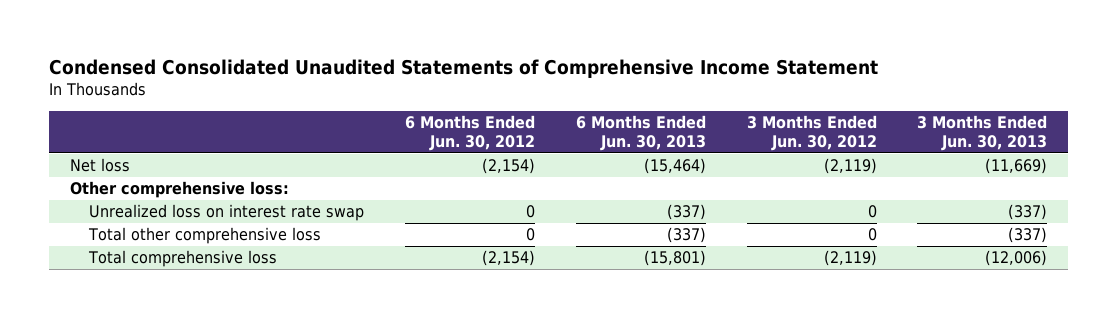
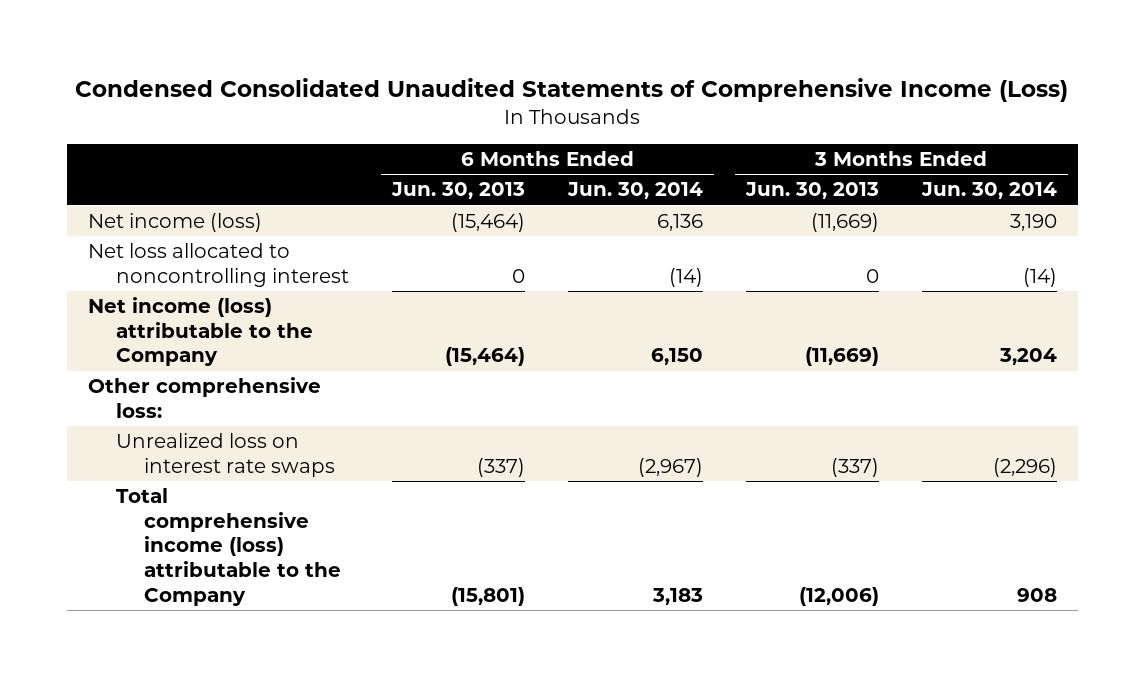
[49,58,879,78] Condensed Consolidated Unaudited Statements of Comprehensive Income Statement -> [75,78,1069,103] Condensed Consolidated Unaudited Statements of Comprehensive Income (Loss)
[404,115,535,151] 6 Months Ended Jun. 30, 2012 -> none
[746,115,877,151] 3 Months Ended Jun. 30, 2012 -> none
none -> [567,182,704,200] Jun. 30, 2014
none -> [920,182,1057,200] Jun. 30, 2014
none -> [88,213,263,233] Net income (loss)
none -> [88,243,350,287] Net loss allocated to noncontrolling interest
[69,158,130,173] Net loss -> [88,297,314,367] Net income (loss) attributable to the Company
[87,227,321,245] Total other comprehensive loss -> none
[88,204,364,222] Unrealized loss on interest rate swap -> [116,433,336,477] Unrealized loss on interest rate swaps
[87,250,277,268] Total comprehensive loss -> [116,488,342,606] Total comprehensive income (loss) attributable to the Company

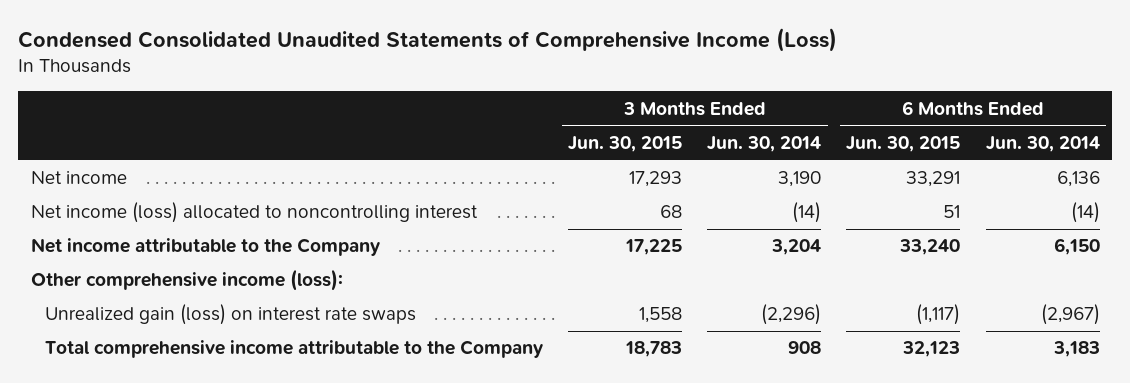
[391,182,526,200] Jun. 30, 2013 -> none
[744,182,879,200] Jun. 30, 2013 -> none
none -> [567,135,682,152] Jun. 30, 2015
none -> [846,135,961,152] Jun. 30, 2015
[88,213,263,233] Net income (loss) -> [30,171,127,185] Net income
[88,243,350,287] Net loss allocated to noncontrolling interest -> [30,202,478,224] Net income (loss) allocated to noncontrolling interest
[88,297,314,367] Net income (loss) attributable to the Company -> [30,238,380,257] Net income attributable to the Company
[88,377,322,418] Other comprehensive loss: -> [30,269,343,292] Other comprehensive income (loss):
[116,433,336,477] Unrealized loss on interest rate swaps -> [44,304,416,326] Unrealized gain (loss) on interest rate swaps
[116,488,342,606] Total comprehensive income (loss) attributable to the Company -> [44,340,543,359] Total comprehensive income attributable to the Company

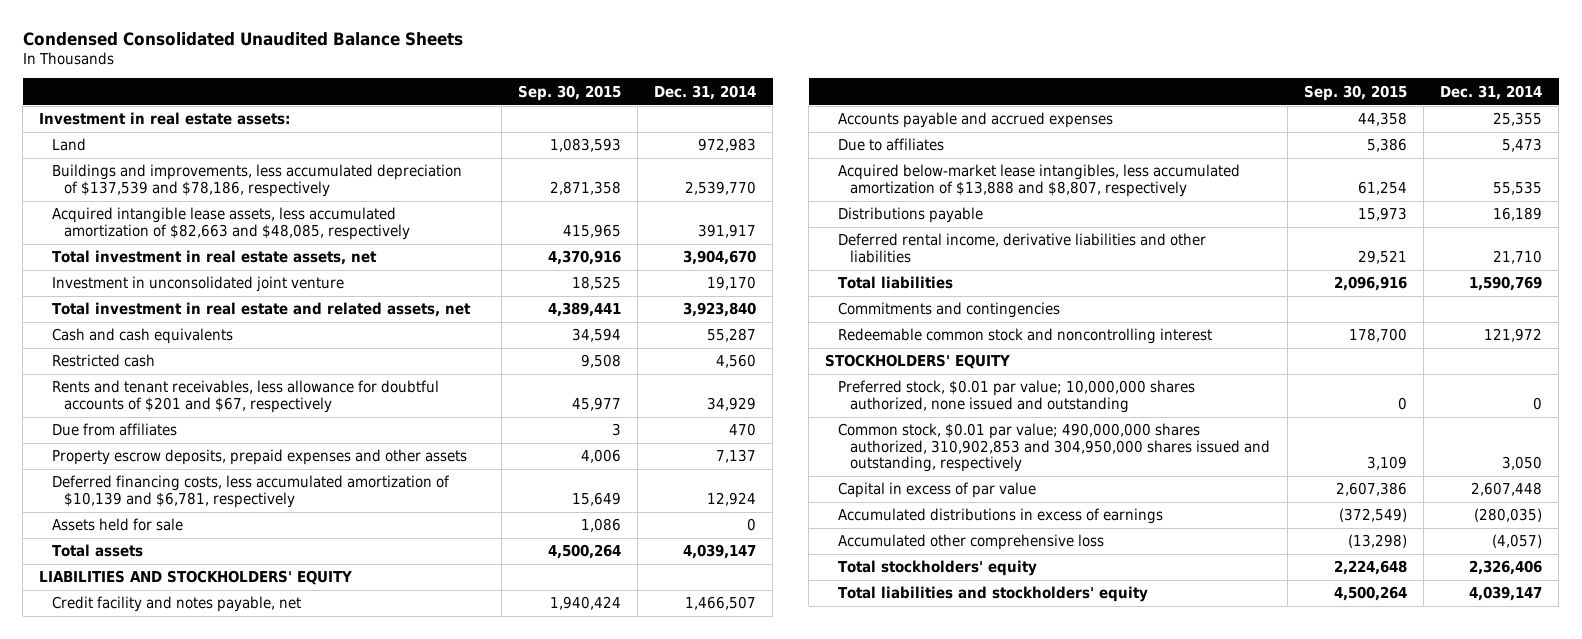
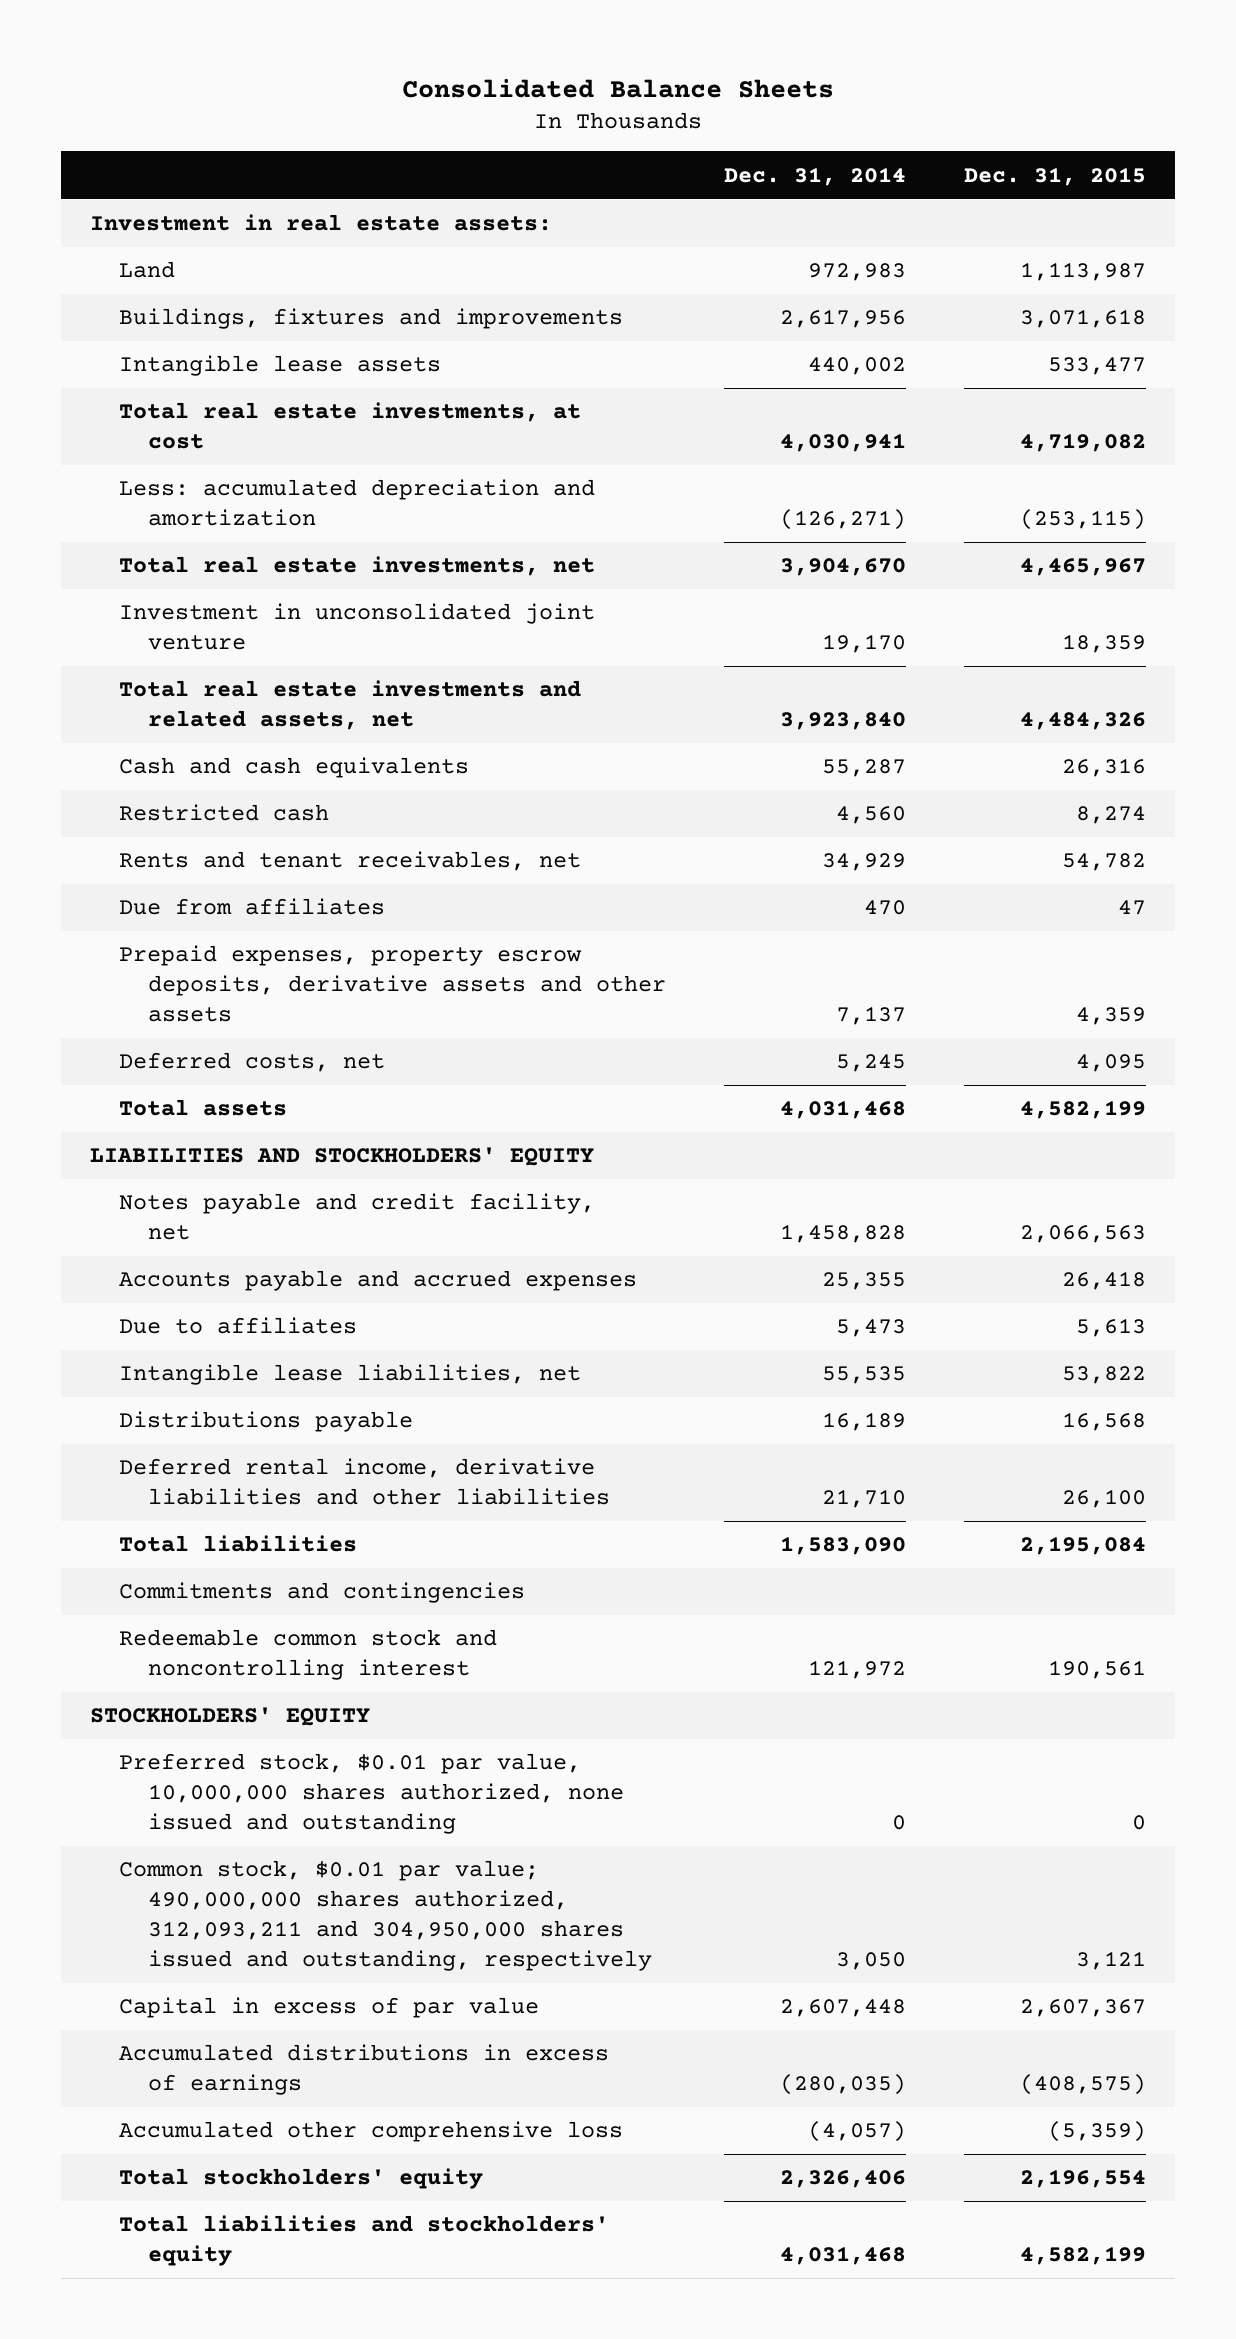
[22,31,463,46] Condensed Consolidated Unaudited Balance Sheets -> [401,78,834,98] Consolidated Balance Sheets
[517,84,621,101] Sep. 30, 2015 -> none
none -> [964,166,1147,186] Dec. 31, 2015
[51,164,462,197] Buildings and improvements, less accumulated depreciation of $137,539 and $78,186, respectively -> none
[51,207,411,240] Acquired intangible lease assets, less accumulated amortization of $82,663 and $48,085, respectively -> none
none -> [118,308,623,330] Buildings, fixtures and improvements
none -> [118,355,441,377] Intangible lease assets
none -> [118,402,581,450] Total real estate investments, at cost
none -> [118,479,595,527] Less: accumulated depreciation and amortization
[51,250,377,266] Total investment in real estate assets, net -> [118,556,595,577] Total real estate investments, net
[51,302,471,318] Total investment in real estate and related assets, net -> [118,680,581,731] Total real estate investments and related assets, net
[51,380,439,413] Rents and tenant receivables, less allowance for doubtful accounts of $201 and $67, respectively -> [118,851,581,872] Rents and tenant receivables, net
[51,475,450,508] Deferred financing costs, less accumulated amortization of $10,139 and $6,781, respectively -> none
[51,518,183,532] Assets held for sale -> none
[51,449,467,466] Property escrow deposits, prepaid expenses and other assets -> [118,945,666,1023] Prepaid expenses, property escrow deposits, derivative assets and other assets
none -> [118,1052,385,1073] Deferred costs, net
[683,544,757,560] 4,039,147 -> [779,1100,906,1120] 4,031,468
[51,596,301,613] Credit facility and notes payable, net -> [118,1193,595,1241] Notes payable and credit facility, net
[685,596,757,611] 1,466,507 -> [779,1224,906,1244] 1,458,828
[837,164,1240,197] Acquired below-market lease intangibles, less accumulated amortization of $13,888 and $8,807, respectively -> [118,1364,581,1386] Intangible lease liabilities, net
[1469,276,1543,292] 1,590,769 -> [779,1536,906,1556] 1,583,090
[837,380,1195,413] Preferred stock, $0.01 par value; 10,000,000 shares authorized, none issued and outstanding -> [118,1753,624,1835] Preferred stock, $0.01 par value, 10,000,000 shares authorized, none issued and outstanding
[837,423,1271,473] Common stock, $0.01 par value; 490,000,000 shares authorized, 310,902,853 and 304,950,000 shares issued and outstanding, respectively -> [118,1860,652,1972] Common stock, $0.01 par value; 490,000,000 shares authorized, 312,093,211 and 304,950,000 shares issued and outstanding, respectively
[1469,586,1543,602] 4,039,147 -> [779,2246,906,2266] 4,031,468

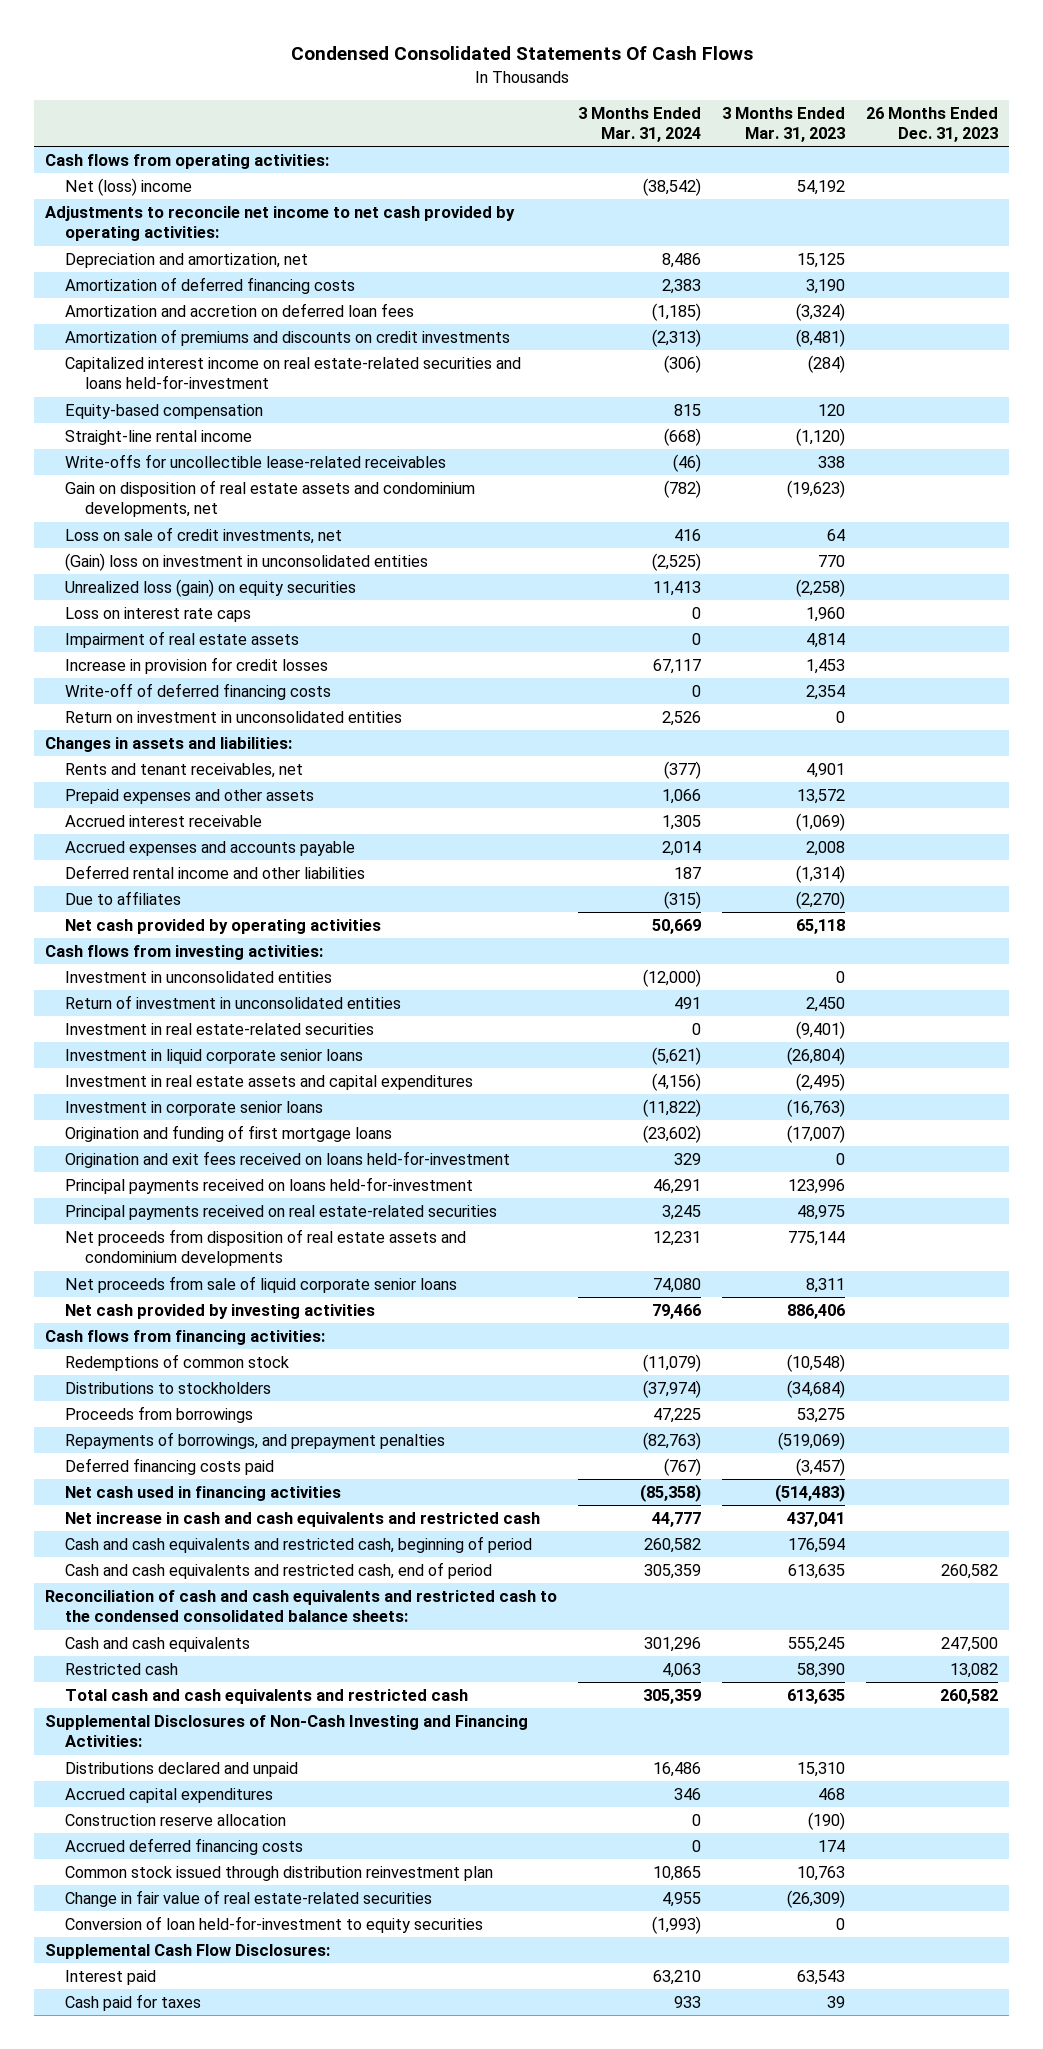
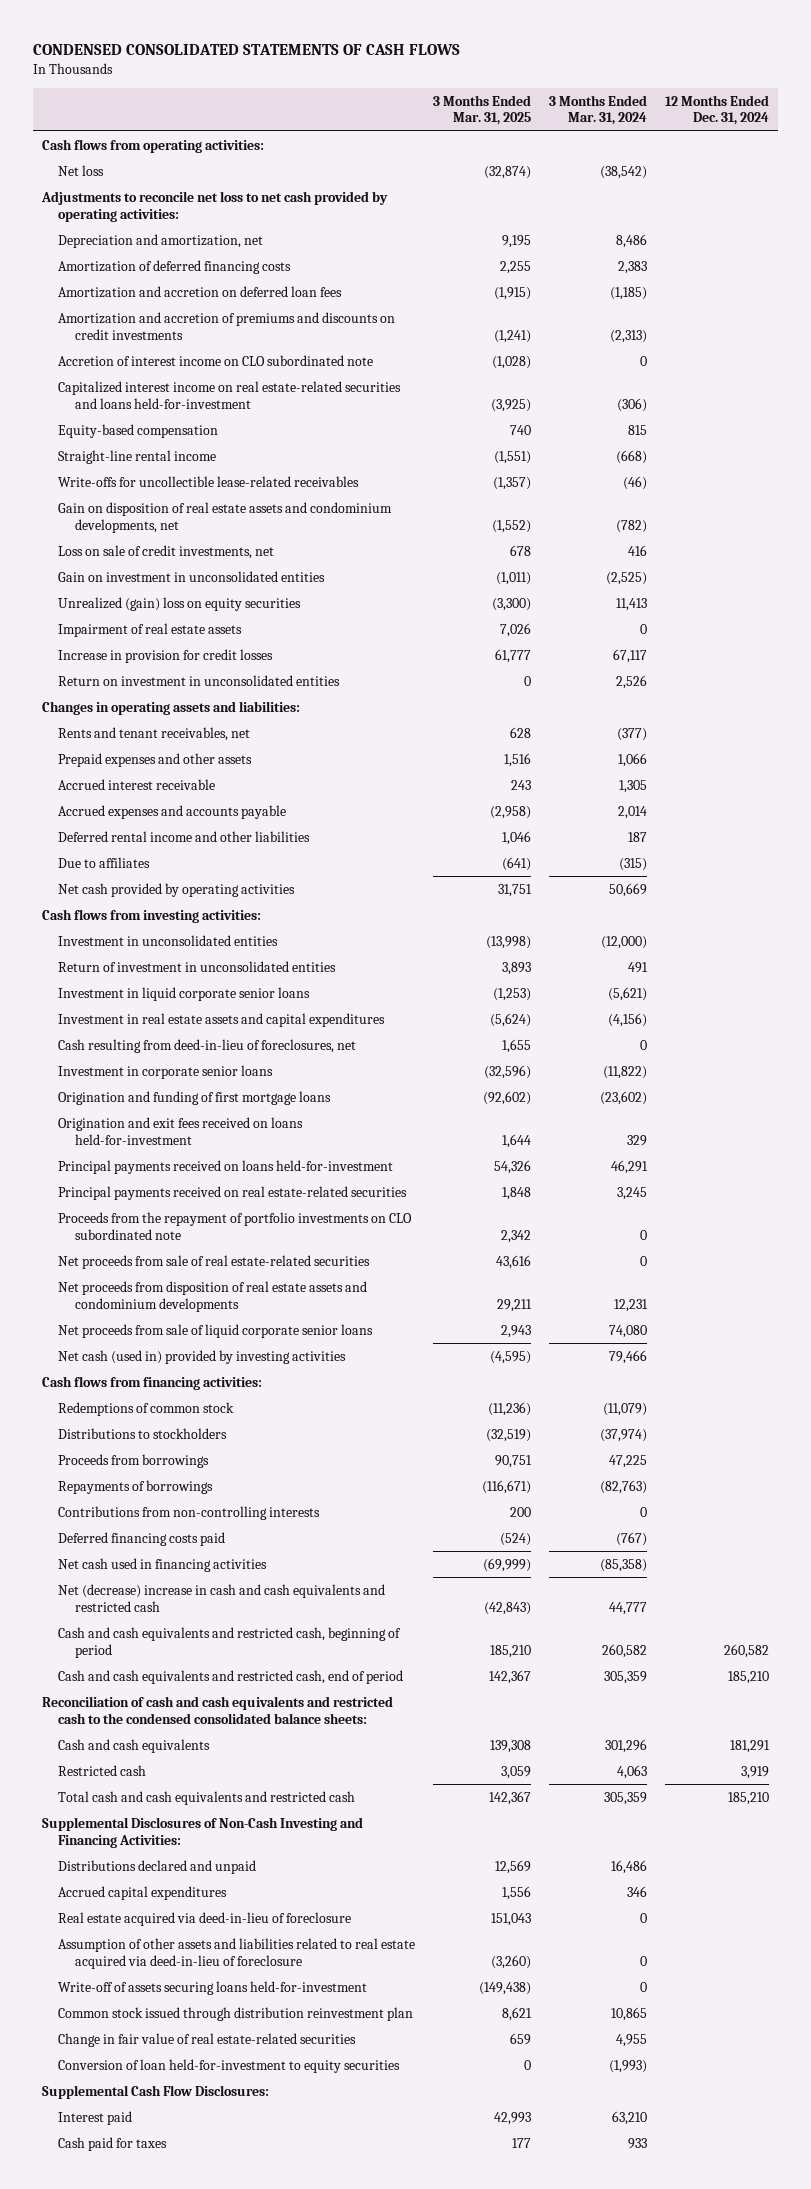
[290,46,753,61] Condensed Consolidated Statements Of Cash Flows -> [33,44,461,56] CONDENSED CONSOLIDATED STATEMENTS OF CASH FLOWS
[722,106,846,142] 3 Months Ended Mar. 31, 2023 -> none
[866,106,999,142] 26 Months Ended Dec. 31, 2023 -> none
none -> [433,94,532,126] 3 Months Ended Mar. 31, 2025
none -> [665,94,770,126] 12 Months Ended Dec. 31, 2024
[65,178,193,197] Net (loss) income -> [58,164,105,176] Net loss
[45,206,516,242] Adjustments to reconcile net income to net cash provided by operating activities: -> [41,190,389,222] Adjustments to reconcile net loss to net cash provided by operating activities:
[65,329,511,347] Amortization of premiums and discounts on credit investments -> [58,311,396,340] Amortization and accretion of premiums and discounts on credit investments
none -> [58,354,374,366] Accretion of interest income on CLO subordinated note
[65,607,252,623] Loss on interest rate caps -> none
[65,553,429,572] (Gain) loss on investment in unconsolidated entities -> [58,570,326,582] Gain on investment in unconsolidated entities
[65,579,357,598] Unrealized loss (gain) on equity securities -> [58,596,302,611] Unrealized (gain) loss on equity securities
[65,683,332,701] Write-off of deferred financing costs -> none
[45,737,293,753] Changes in assets and liabilities: -> [42,700,301,715] Changes in operating assets and liabilities:
[65,1023,375,1036] Investment in real estate-related securities -> none
none -> [58,1038,357,1053] Cash resulting from deed-in-lieu of foreclosures, net
none -> [58,1211,413,1240] Proceeds from the repayment of portfolio investments on CLO subordinated note
none -> [58,1254,371,1269] Net proceeds from sale of real estate-related securities
[65,1304,376,1320] Net cash provided by investing activities -> [58,1349,347,1364] Net cash (used in) provided by investing activities
[65,1432,446,1450] Repayments of borrowings, and prepayment penalties -> [58,1479,214,1494] Repayments of borrowings
none -> [58,1505,321,1520] Contributions from non-controlling interests
[65,1512,541,1528] Net increase in cash and cash equivalents and restricted cash -> [58,1583,386,1612] Net (decrease) increase in cash and cash equivalents and restricted cash
[65,1814,287,1827] Construction reserve allocation -> none
[65,1838,304,1856] Accrued deferred financing costs -> none
none -> [58,1911,352,1926] Real estate acquired via deed-in-lieu of foreclosure
none -> [58,1937,416,1969] Assumption of other assets and liabilities related to real estate acquired via deed-in-lieu of foreclosure
none -> [58,1980,368,1995] Write-off of assets securing loans held-for-investment

